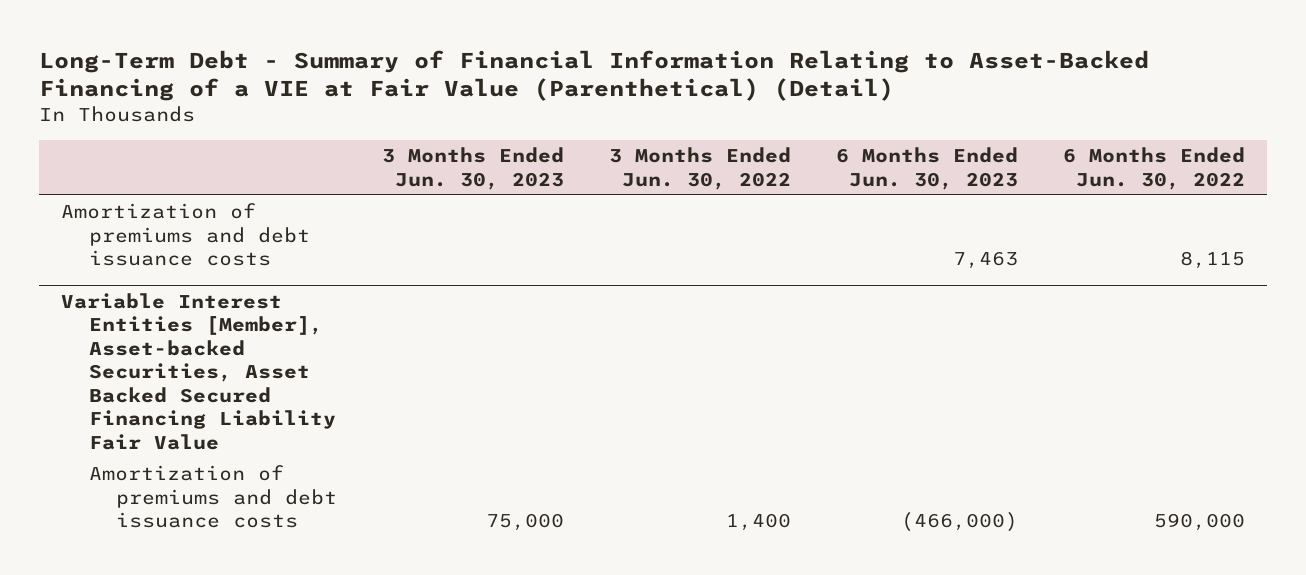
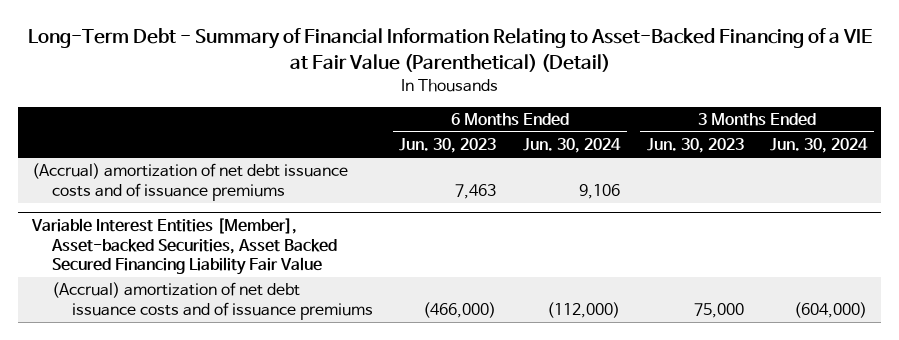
[608,147,791,190] 3 Months Ended Jun. 30, 2022 -> none
[1062,147,1245,190] 6 Months Ended Jun. 30, 2022 -> none
none -> [523,138,622,154] Jun. 30, 2024
none -> [770,138,869,154] Jun. 30, 2024
[61,203,310,267] Amortization of premiums and debt issuance costs -> [31,163,348,201] (Accrual) amortization of net debt issuance costs and of issuance premiums
[88,465,338,529] Amortization of premiums and debt issuance costs -> [51,282,373,320] (Accrual) amortization of net debt issuance costs and of issuance premiums

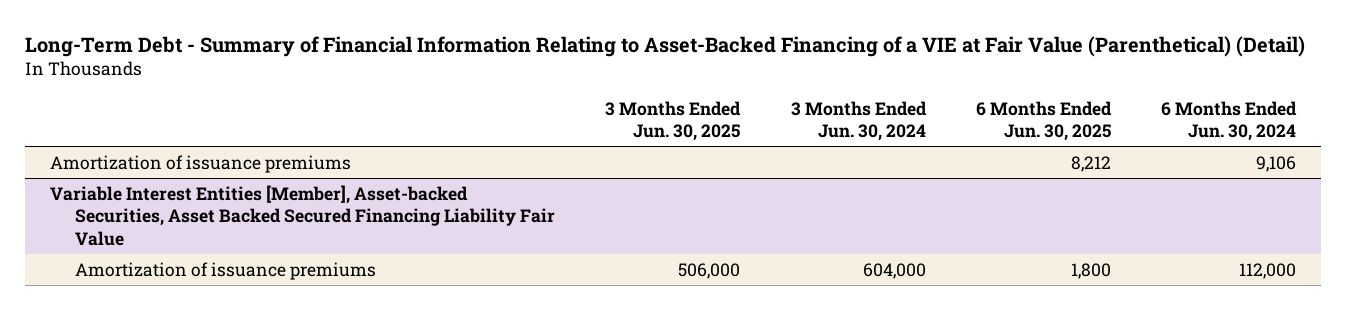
[399,138,497,154] Jun. 30, 2023 -> none
[646,138,744,154] Jun. 30, 2023 -> none
none -> [605,100,742,141] 3 Months Ended Jun. 30, 2025
none -> [975,100,1112,141] 6 Months Ended Jun. 30, 2025
[31,163,348,201] (Accrual) amortization of net debt issuance costs and of issuance premiums -> [50,154,352,173] Amortization of issuance premiums
[51,282,373,320] (Accrual) amortization of net debt issuance costs and of issuance premiums -> [75,261,377,280] Amortization of issuance premiums
[547,301,621,318] (112,000) -> [1239,262,1297,279] 112,000
[794,301,868,318] (604,000) -> [862,262,926,279] 604,000

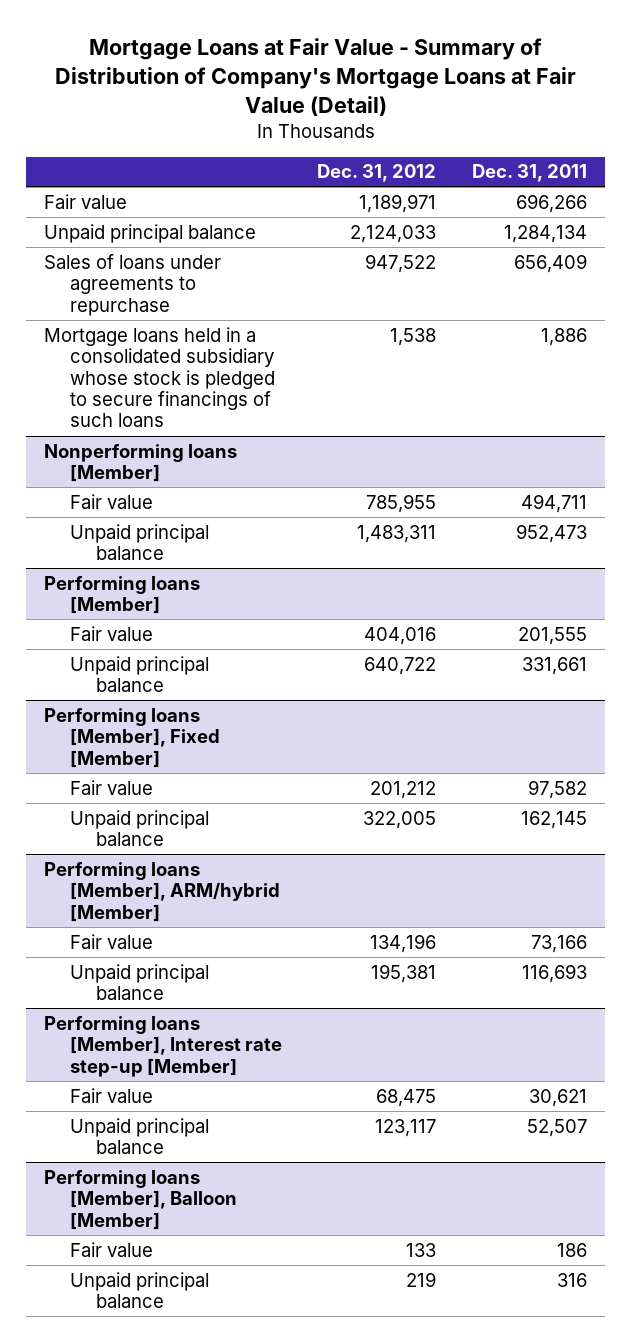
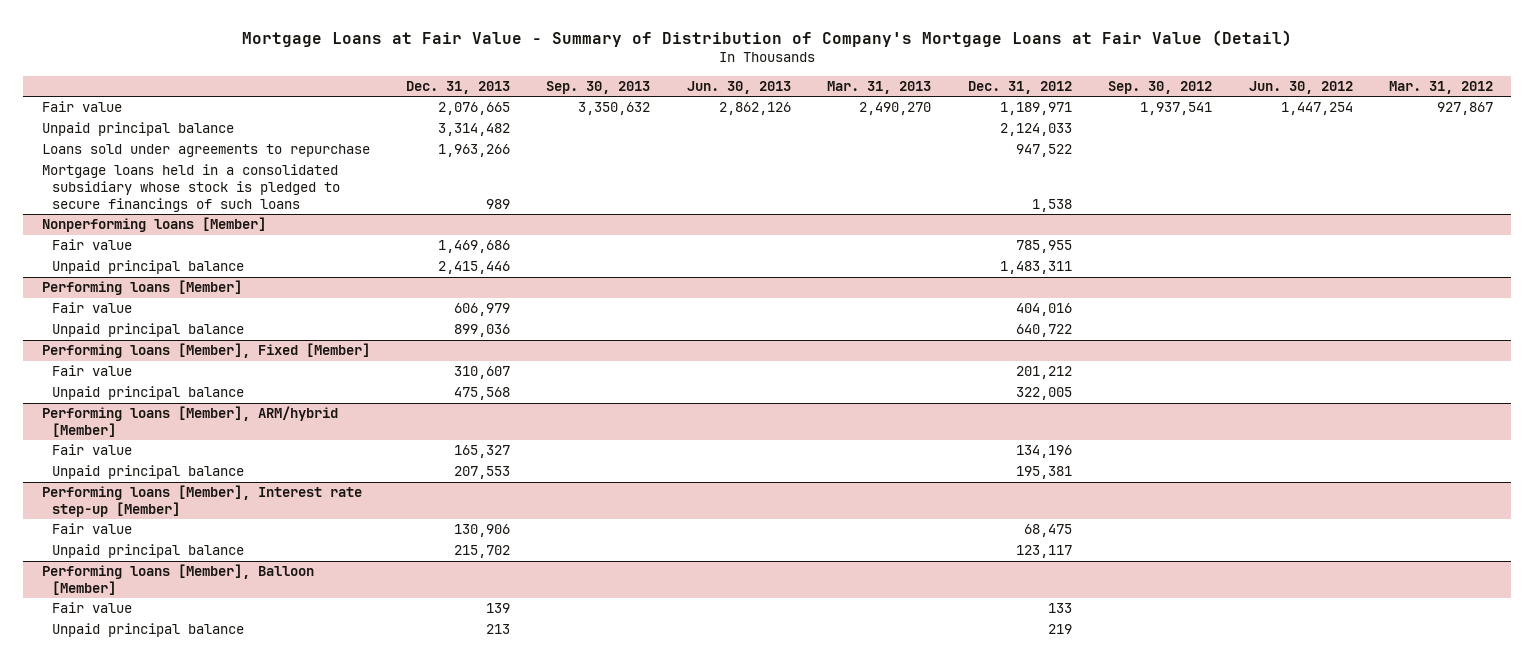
[472,164,588,183] Dec. 31, 2011 -> none
none -> [405,80,510,94] Dec. 31, 2013
none -> [546,80,651,94] Sep. 30, 2013
none -> [686,80,791,94] Jun. 30, 2013
none -> [827,80,932,94] Mar. 31, 2013
none -> [1108,80,1213,94] Sep. 30, 2012
none -> [1248,80,1353,94] Jun. 30, 2012
none -> [1388,80,1493,94] Mar. 31, 2012
[44,253,222,316] Sales of loans under agreements to repurchase -> [41,144,370,158] Loans sold under agreements to repurchase

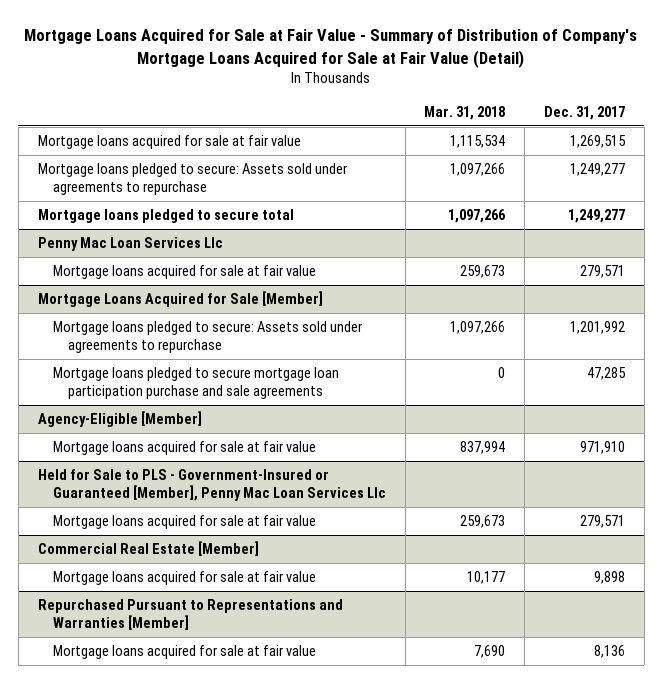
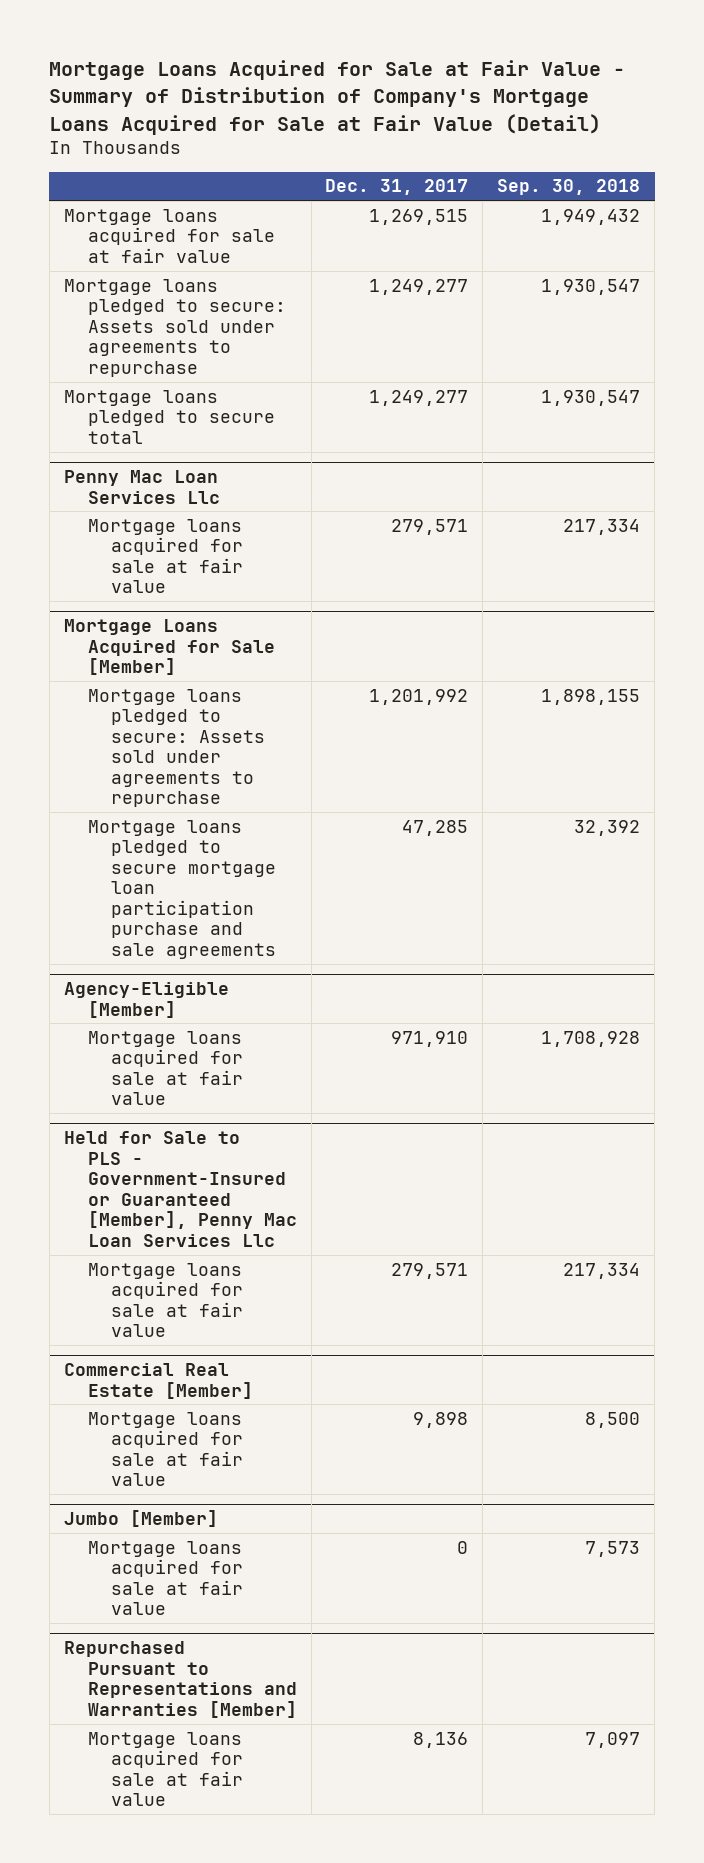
[424,105,506,120] Mar. 31, 2018 -> none
none -> [497,179,641,196] Sep. 30, 2018
none -> [63,1509,218,1527] Jumbo [Member]
none -> [87,1540,244,1616] Mortgage loans acquired for sale at fair value

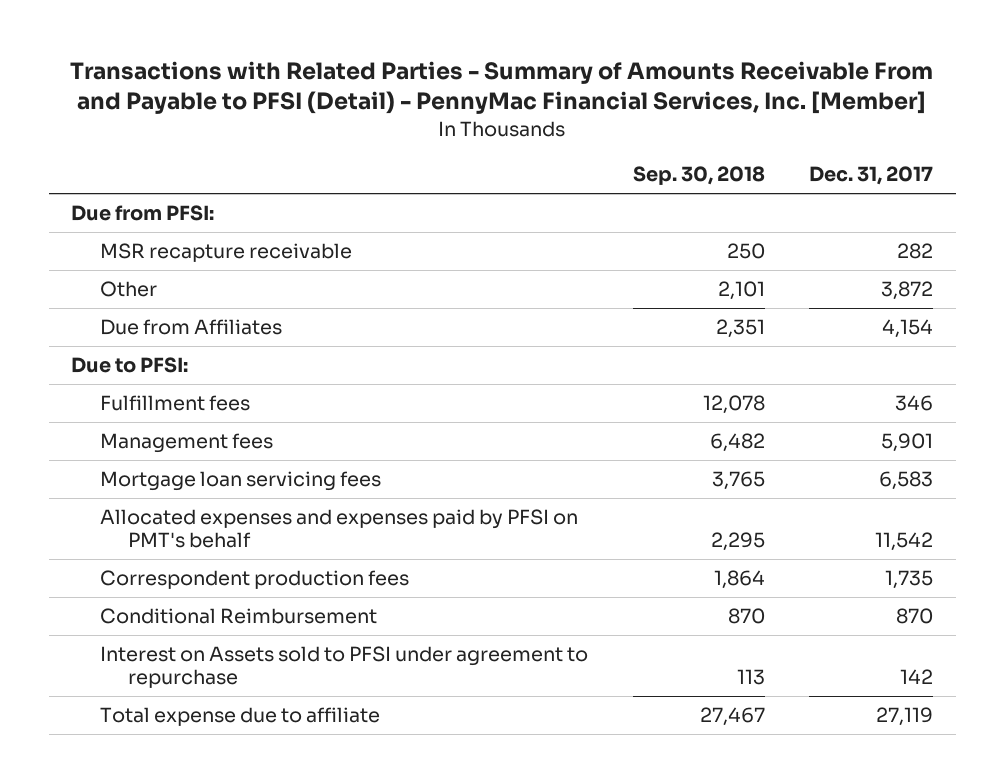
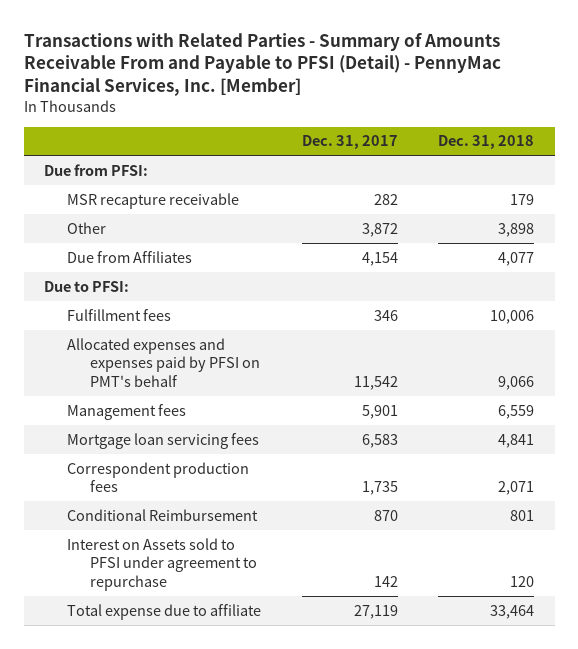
[632,166,765,186] Sep. 30, 2018 -> none
none -> [438,135,535,150] Dec. 31, 2018
[99,508,578,549] Allocated expenses and expenses paid by PFSI on PMT's behalf -> [66,337,260,388] Allocated expenses and expenses paid by PFSI on PMT's behalf

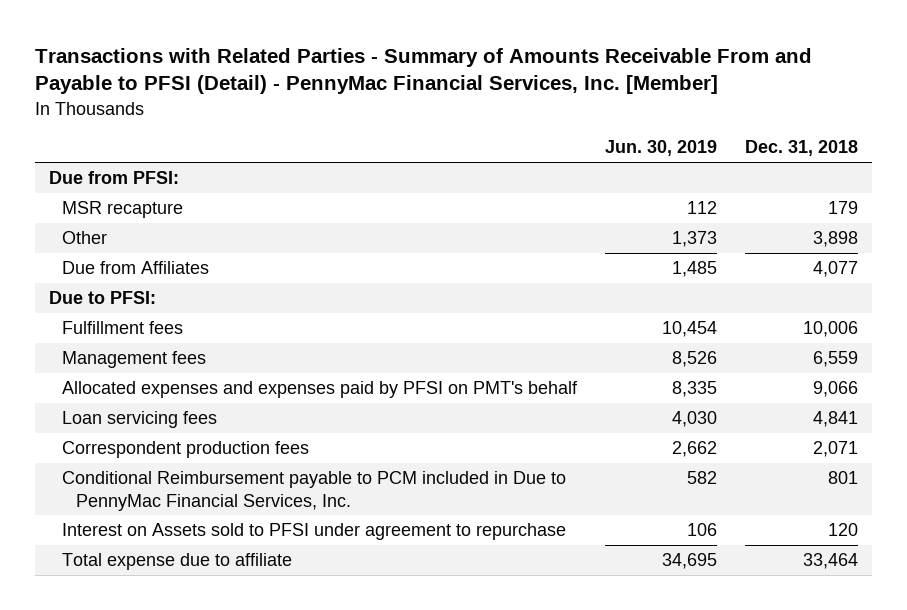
[301,135,398,150] Dec. 31, 2017 -> none
none -> [605,140,718,157] Jun. 30, 2019
[66,192,239,209] MSR recapture receivable -> [62,200,184,218] MSR recapture
[66,337,260,388] Allocated expenses and expenses paid by PFSI on PMT's behalf -> [62,380,579,398] Allocated expenses and expenses paid by PFSI on PMT's behalf
[66,432,259,449] Mortgage loan servicing fees -> [62,410,218,428] Loan servicing fees
[66,508,258,521] Conditional Reimbursement -> [62,470,567,511] Conditional Reimbursement payable to PCM included in Due to PennyMac Financial Services, Inc.

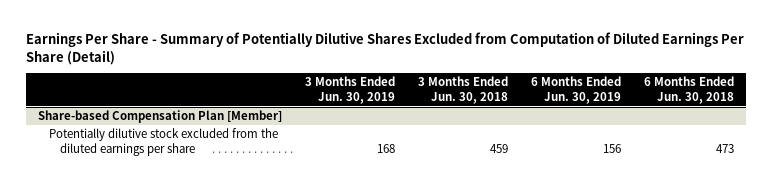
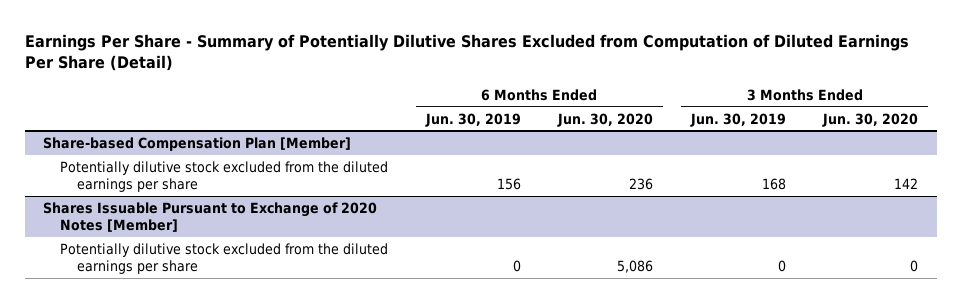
[417,76,508,105] 3 Months Ended Jun. 30, 2018 -> none
[644,76,735,105] 6 Months Ended Jun. 30, 2018 -> none
none -> [557,112,654,127] Jun. 30, 2020
none -> [822,112,919,127] Jun. 30, 2020
none -> [43,202,378,232] Shares Issuable Pursuant to Exchange of 2020 Notes [Member]
none -> [60,243,389,274] Potentially dilutive stock excluded from the diluted earnings per share

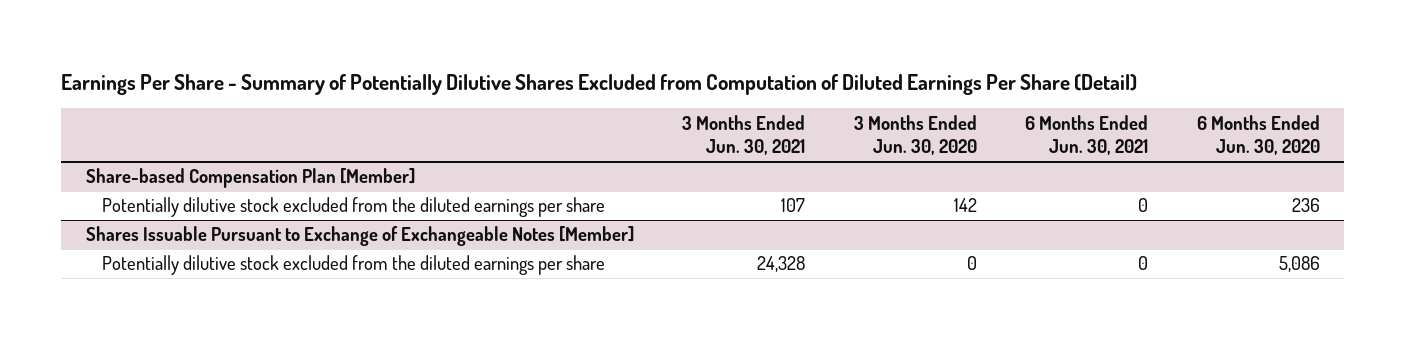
[424,112,521,127] Jun. 30, 2019 -> none
[689,112,786,127] Jun. 30, 2019 -> none
none -> [682,114,806,156] 3 Months Ended Jun. 30, 2021
none -> [1025,114,1149,156] 6 Months Ended Jun. 30, 2021
[43,202,378,232] Shares Issuable Pursuant to Exchange of 2020 Notes [Member] -> [85,226,634,247] Shares Issuable Pursuant to Exchange of Exchangeable Notes [Member]

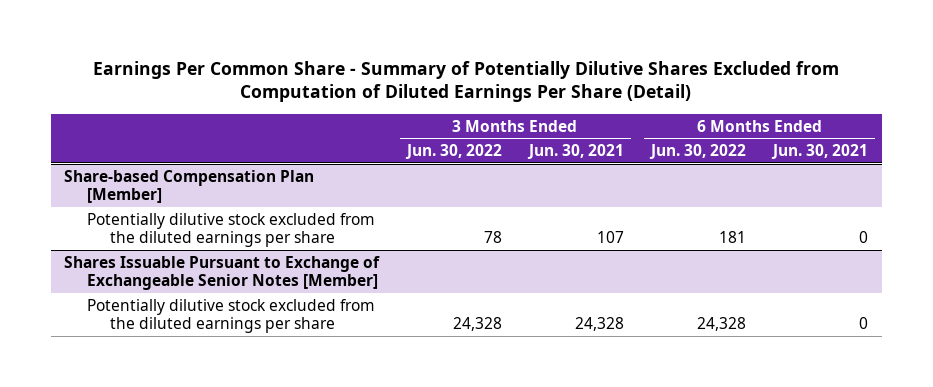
[61,73,1138,95] Earnings Per Share - Summary of Potentially Dilutive Shares Excluded from Computation of Diluted Earnings Per Share (Detail) -> [93,60,840,103] Earnings Per Common Share - Summary of Potentially Dilutive Shares Excluded from Computation of Diluted Earnings Per Share (Detail)
[853,114,977,156] 3 Months Ended Jun. 30, 2020 -> none
[1197,114,1321,156] 6 Months Ended Jun. 30, 2020 -> none
none -> [404,144,502,160] Jun. 30, 2022
none -> [648,144,746,160] Jun. 30, 2022
[85,226,634,247] Shares Issuable Pursuant to Exchange of Exchangeable Notes [Member] -> [64,255,381,290] Shares Issuable Pursuant to Exchange of Exchangeable Senior Notes [Member]

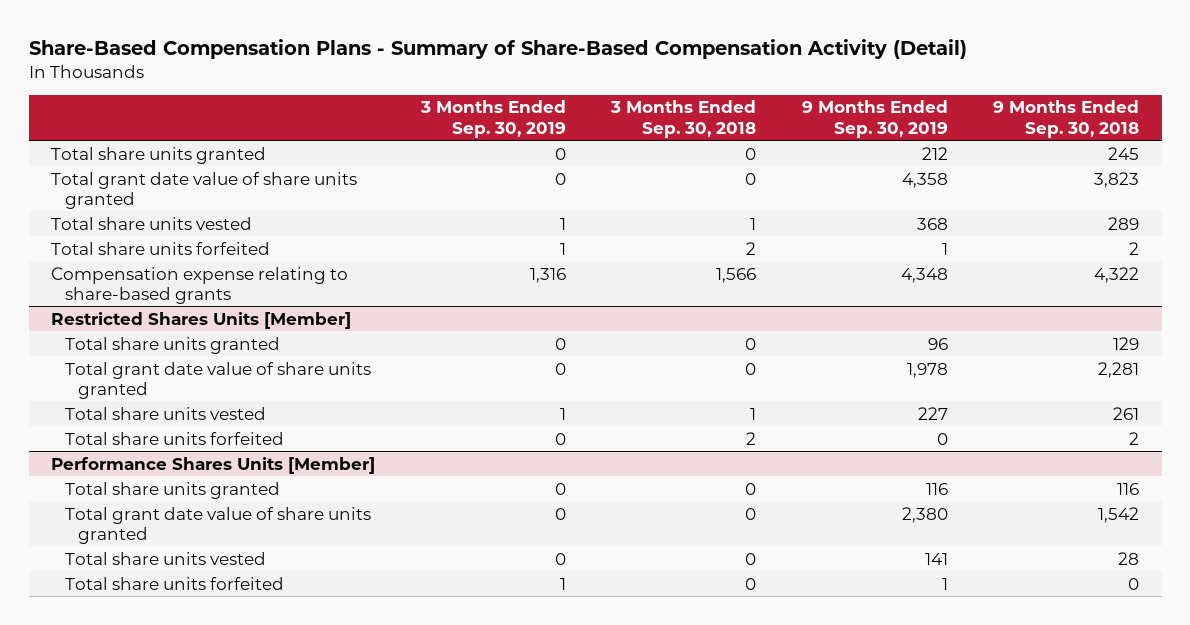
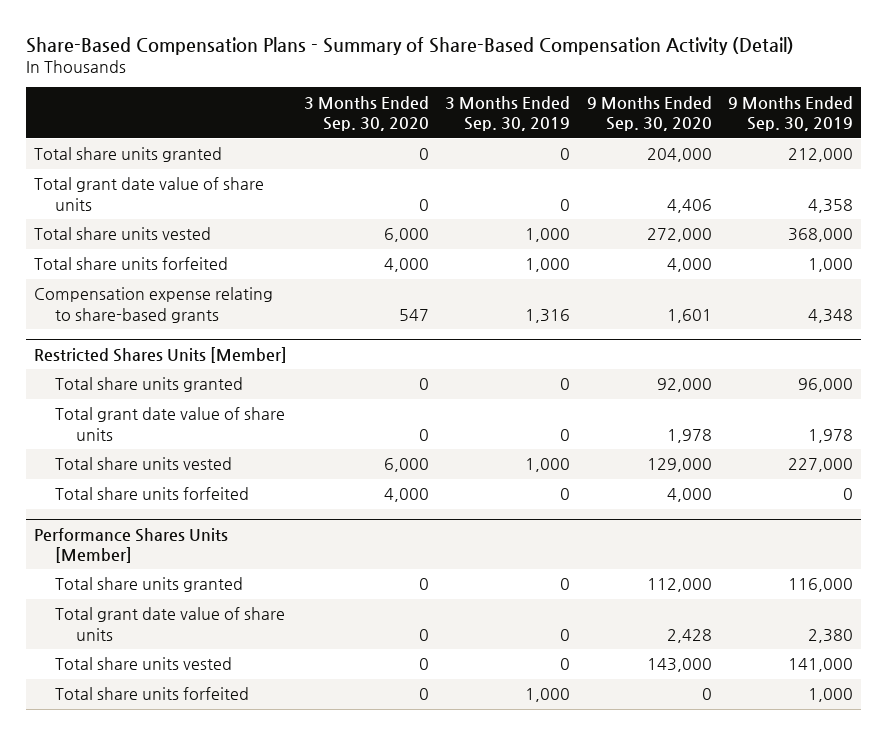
[610,100,757,138] 3 Months Ended Sep. 30, 2018 -> none
[992,100,1139,138] 9 Months Ended Sep. 30, 2018 -> none
none -> [303,95,429,132] 3 Months Ended Sep. 30, 2020
none -> [586,95,712,132] 9 Months Ended Sep. 30, 2020
[921,146,948,160] 212 -> [788,148,854,163] 212,000
[51,171,358,209] Total grant date value of share units granted -> [34,177,265,211] Total grant date value of share units
[559,217,566,230] 1 -> [525,228,571,243] 1,000
[916,217,948,230] 368 -> [788,228,854,243] 368,000
[559,242,566,255] 1 -> [525,258,571,273] 1,000
[941,242,948,255] 1 -> [808,258,854,273] 1,000
[927,337,948,350] 96 -> [798,378,854,393] 96,000
[64,361,371,399] Total grant date value of share units granted -> [55,407,286,441] Total grant date value of share units
[559,407,566,420] 1 -> [525,458,571,473] 1,000
[917,406,948,420] 227 -> [788,458,854,473] 227,000
[925,482,948,495] 116 -> [788,578,854,593] 116,000
[64,506,371,544] Total grant date value of share units granted -> [55,607,286,641] Total grant date value of share units
[924,552,948,565] 141 -> [788,658,854,673] 141,000
[559,577,566,590] 1 -> [525,688,571,703] 1,000
[941,577,948,590] 1 -> [808,688,854,703] 1,000

